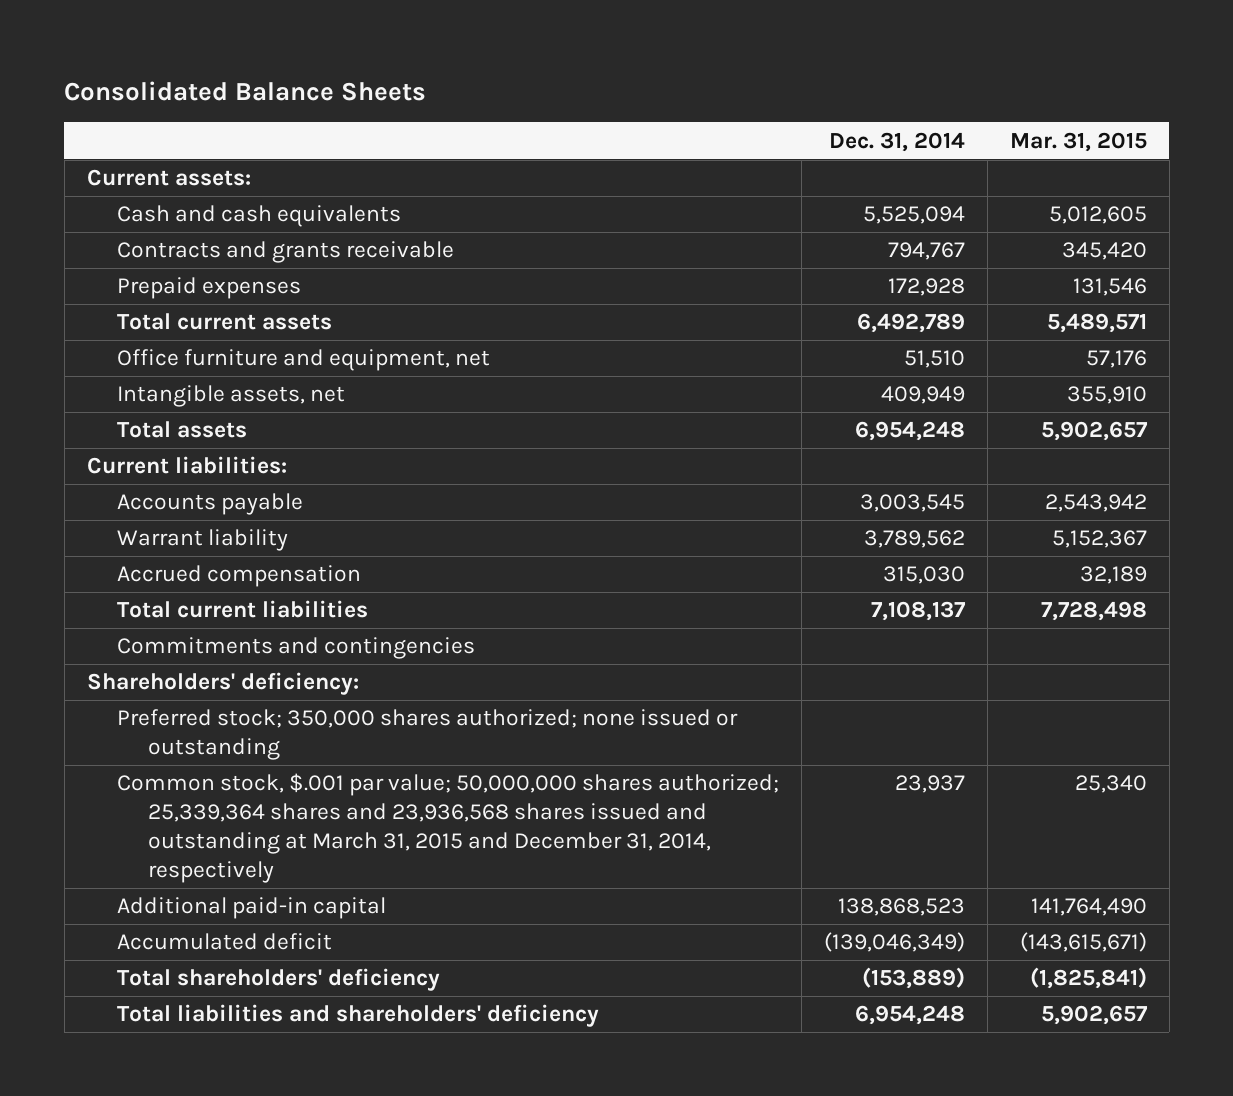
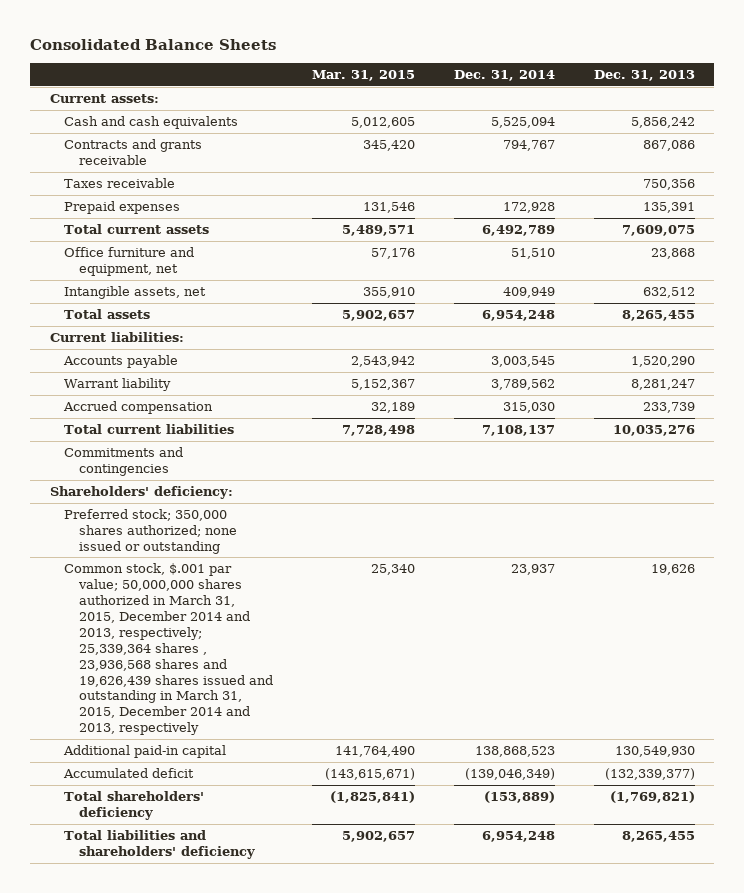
none -> [593,70,695,82] Dec. 31, 2013
none -> [64,178,176,189] Taxes receivable
[117,773,780,884] Common stock, $.001 par value; 50,000,000 shares authorized; 25,339,364 shares and 23,936,568 shares issued and outstanding at March 31, 2015 and December 31, 2014, respectively -> [64,563,273,736] Common stock, $.001 par value; 50,000,000 shares authorized in March 31, 2015, December 2014 and 2013, respectively; 25,339,364 shares , 23,936,568 shares and 19,626,439 shares issued and outstanding in March 31, 2015, December 2014 and 2013, respectively

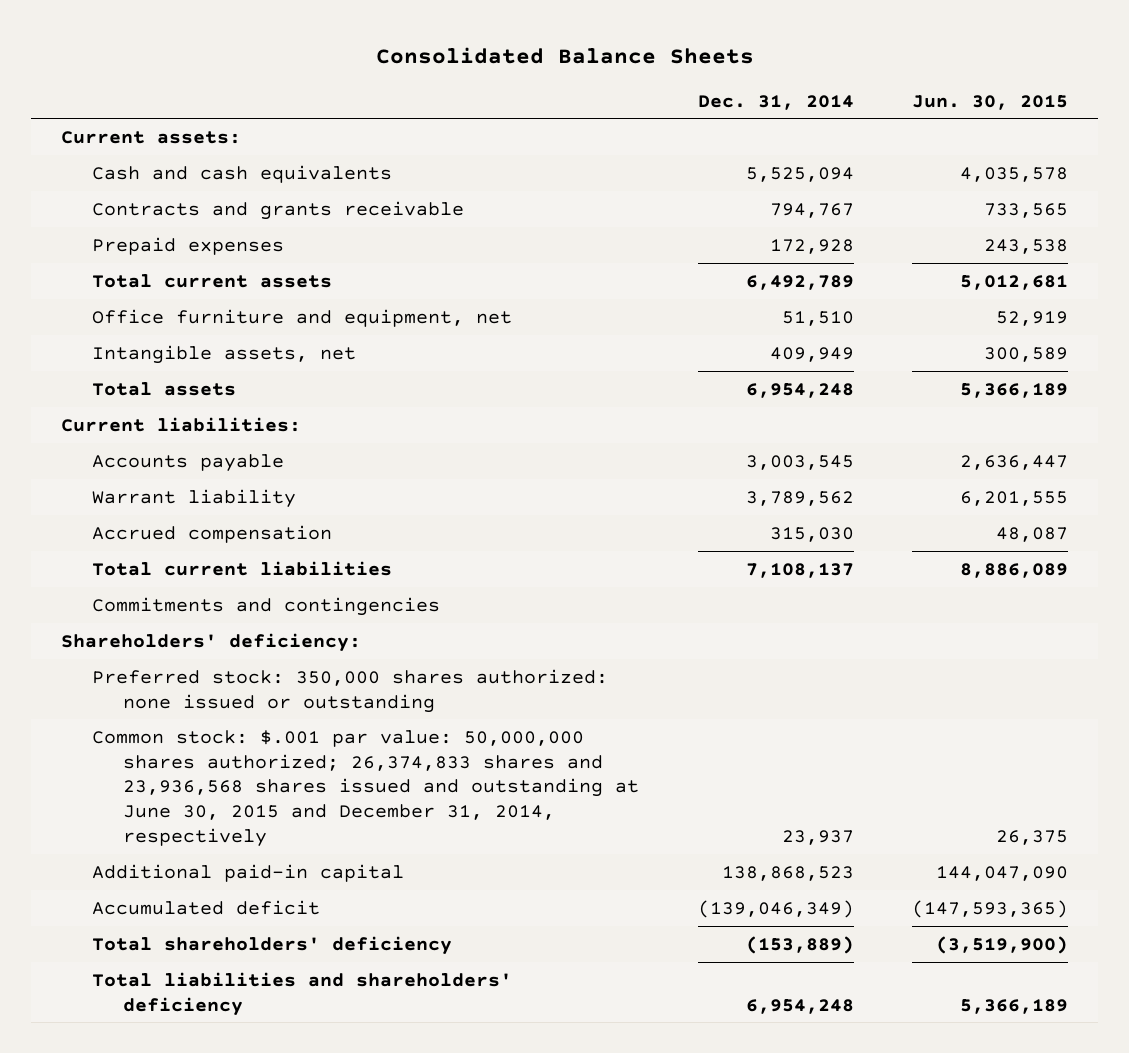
[311,70,415,82] Mar. 31, 2015 -> none
[593,70,695,82] Dec. 31, 2013 -> none
none -> [912,94,1069,110] Jun. 30, 2015
[64,178,176,189] Taxes receivable -> none
[64,509,237,554] Preferred stock; 350,000 shares authorized; none issued or outstanding -> [91,668,608,713] Preferred stock: 350,000 shares authorized: none issued or outstanding
[64,563,273,736] Common stock, $.001 par value; 50,000,000 shares authorized in March 31, 2015, December 2014 and 2013, respectively; 25,339,364 shares , 23,936,568 shares and 19,626,439 shares issued and outstanding in March 31, 2015, December 2014 and 2013, respectively -> [91,729,640,847] Common stock: $.001 par value: 50,000,000 shares authorized; 26,374,833 shares and 23,936,568 shares issued and outstanding at June 30, 2015 and December 31, 2014, respectively

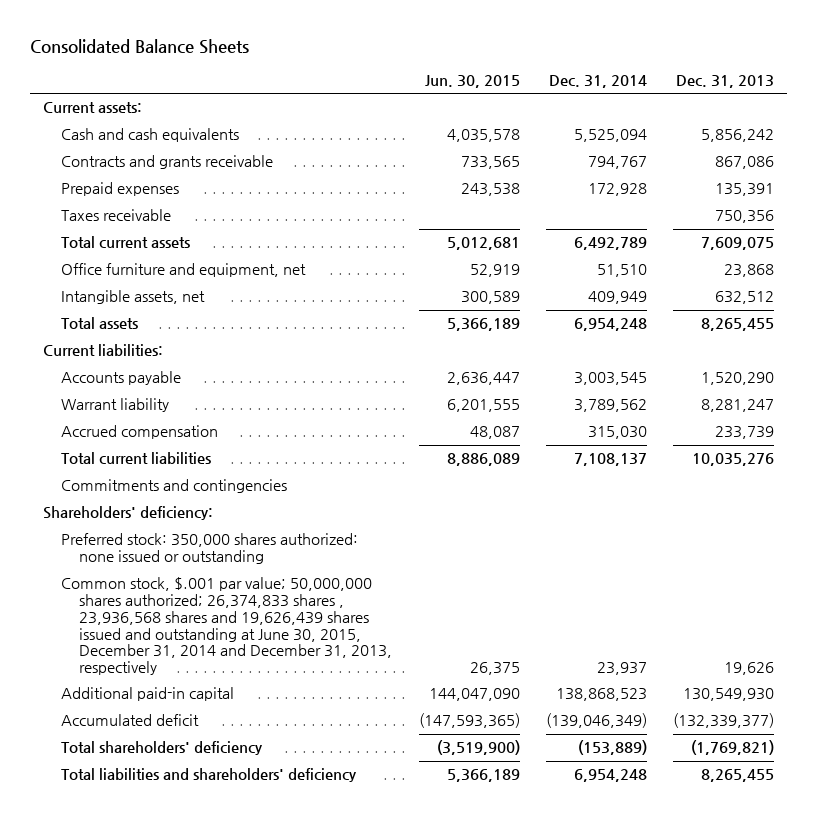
none -> [676,74,775,88] Dec. 31, 2013
none -> [61,209,172,222] Taxes receivable
[91,729,640,847] Common stock: $.001 par value: 50,000,000 shares authorized; 26,374,833 shares and 23,936,568 shares issued and outstanding at June 30, 2015 and December 31, 2014, respectively -> [61,577,393,675] Common stock, $.001 par value; 50,000,000 shares authorized; 26,374,833 shares , 23,936,568 shares and 19,626,439 shares issued and outstanding at June 30, 2015, December 31, 2014 and December 31, 2013, respectively

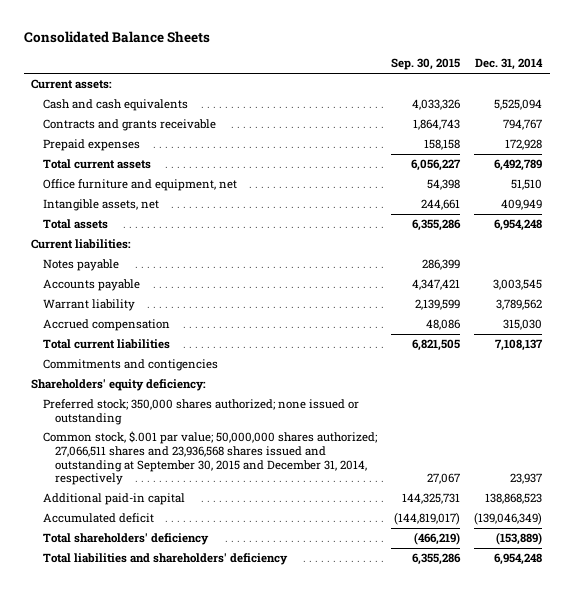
[424,74,520,88] Jun. 30, 2015 -> none
[676,74,775,88] Dec. 31, 2013 -> none
none -> [391,58,461,71] Sep. 30, 2015
[61,209,172,222] Taxes receivable -> none
none -> [42,259,119,272] Notes payable
[61,479,288,494] Commitments and contingencies -> [42,359,218,372] Commitments and contigencies
[42,506,213,521] Shareholders' deficiency: -> [30,379,206,392] Shareholders' equity deficiency:
[61,533,359,565] Preferred stock: 350,000 shares authorized: none issued or outstanding -> [42,399,359,425] Preferred stock; 350,000 shares authorized; none issued or outstanding
[61,577,393,675] Common stock, $.001 par value; 50,000,000 shares authorized; 26,374,833 shares , 23,936,568 shares and 19,626,439 shares issued and outstanding at June 30, 2015, December 31, 2014 and December 31, 2013, respectively -> [42,431,377,486] Common stock, $.001 par value; 50,000,000 shares authorized; 27,066,511 shares and 23,936,568 shares issued and outstanding at September 30, 2015 and December 31, 2014, respectively

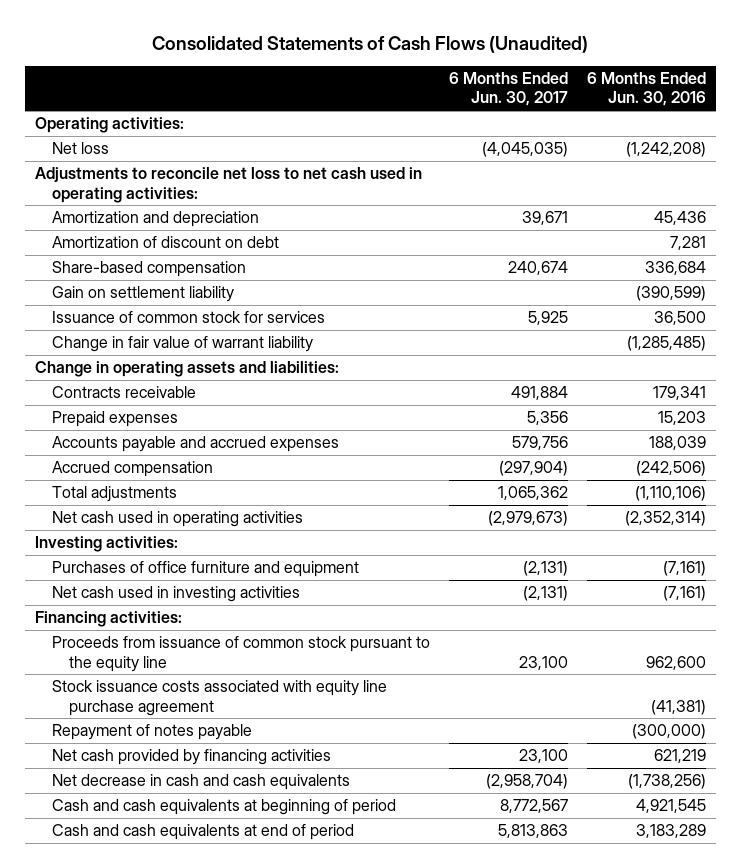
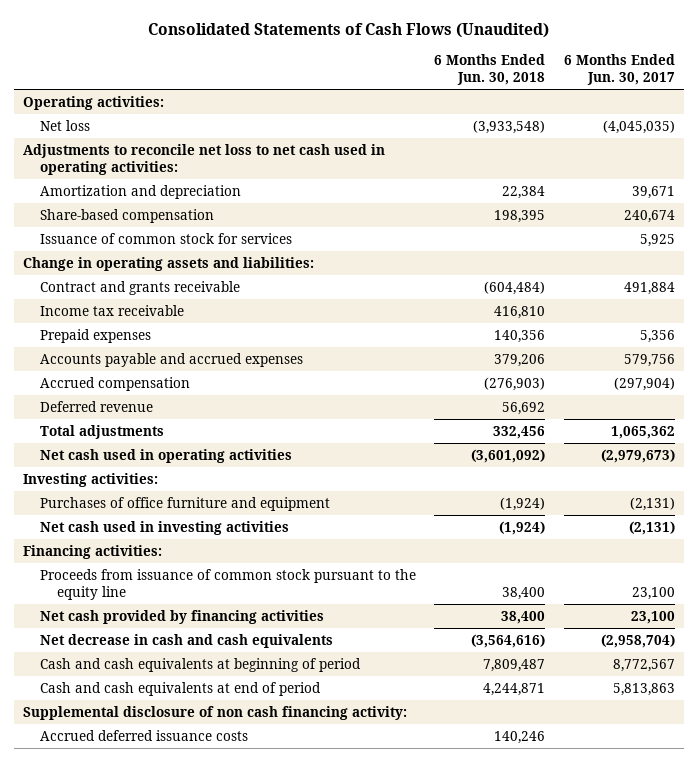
[587,72,707,107] 6 Months Ended Jun. 30, 2016 -> none
none -> [434,54,546,85] 6 Months Ended Jun. 30, 2018
[52,236,280,249] Amortization of discount on debt -> none
[52,286,235,303] Gain on settlement liability -> none
[52,336,314,353] Change in fair value of warrant liability -> none
[52,386,197,399] Contracts receivable -> [40,280,241,295] Contract and grants receivable
none -> [40,304,185,316] Income tax receivable
none -> [40,400,154,412] Deferred revenue
[52,680,388,716] Stock issuance costs associated with equity line purchase agreement -> none
[52,724,253,741] Repayment of notes payable -> none
none -> [23,705,408,720] Supplemental disclosure of non cash financing activity:
none -> [40,729,249,741] Accrued deferred issuance costs

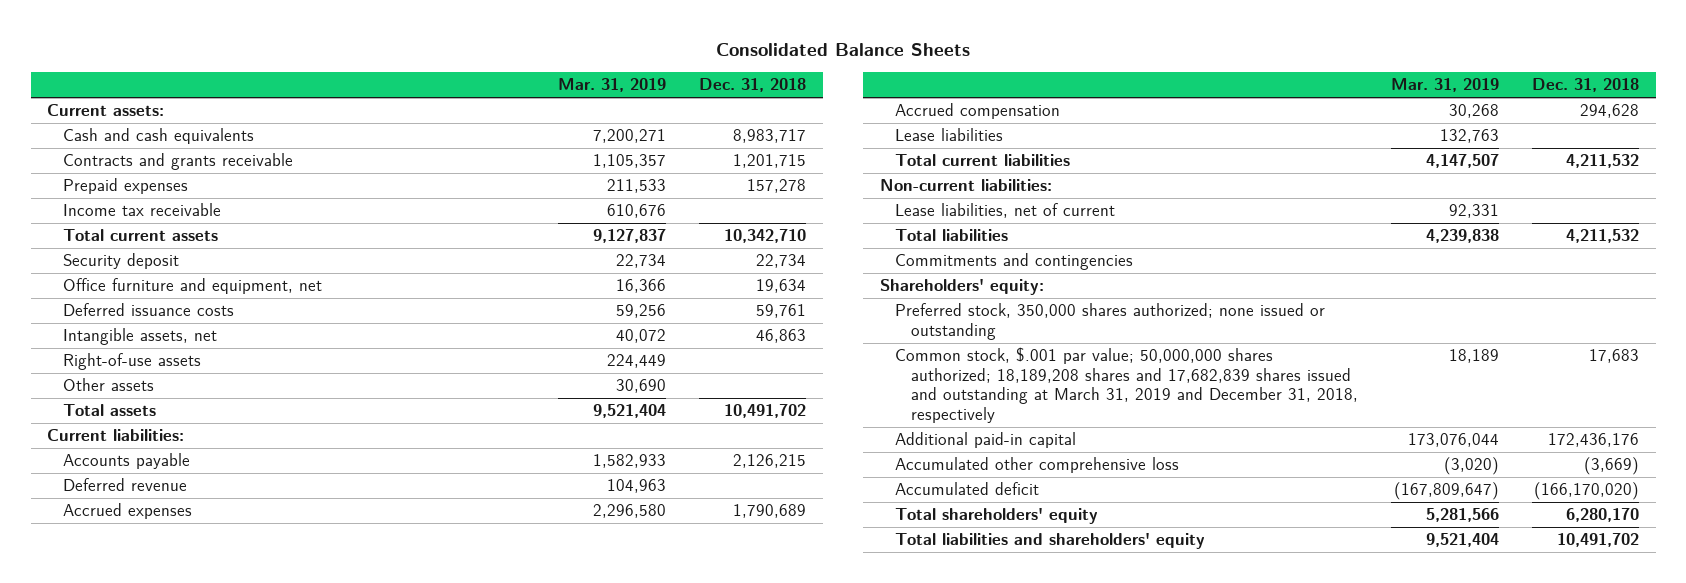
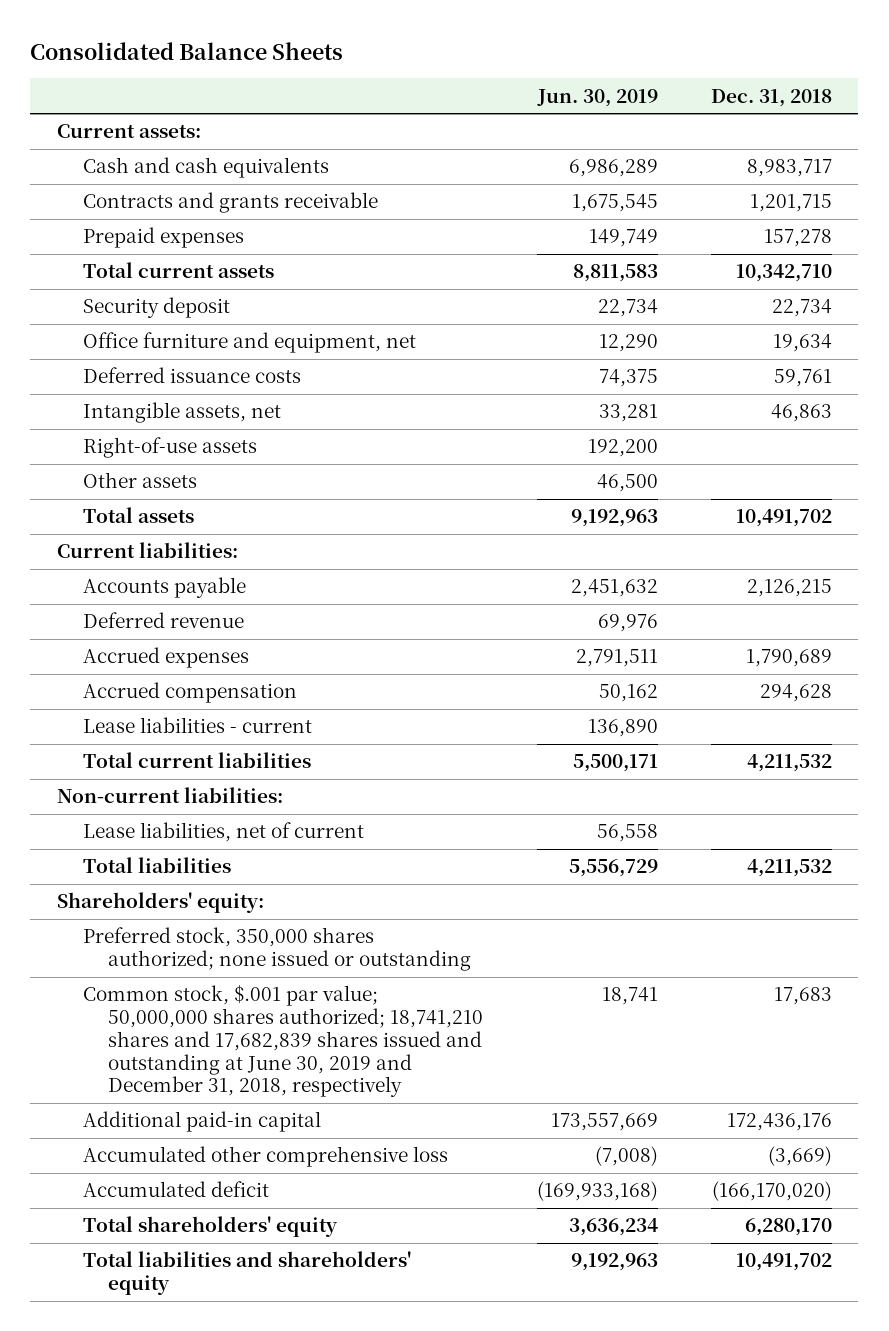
[558,78,667,93] Mar. 31, 2019 -> none
none -> [536,88,658,107] Jun. 30, 2019
[62,203,221,217] Income tax receivable -> none
[895,128,1004,142] Lease liabilities -> [82,717,312,734] Lease liabilities - current
[895,253,1134,271] Commitments and contingencies -> none
[895,347,1358,423] Common stock, $.001 par value; 50,000,000 shares authorized; 18,189,208 shares and 17,682,839 shares issued and outstanding at March 31, 2019 and December 31, 2018, respectively -> [82,985,484,1098] Common stock, $.001 par value; 50,000,000 shares authorized; 18,741,210 shares and 17,682,839 shares issued and outstanding at June 30, 2019 and December 31, 2018, respectively

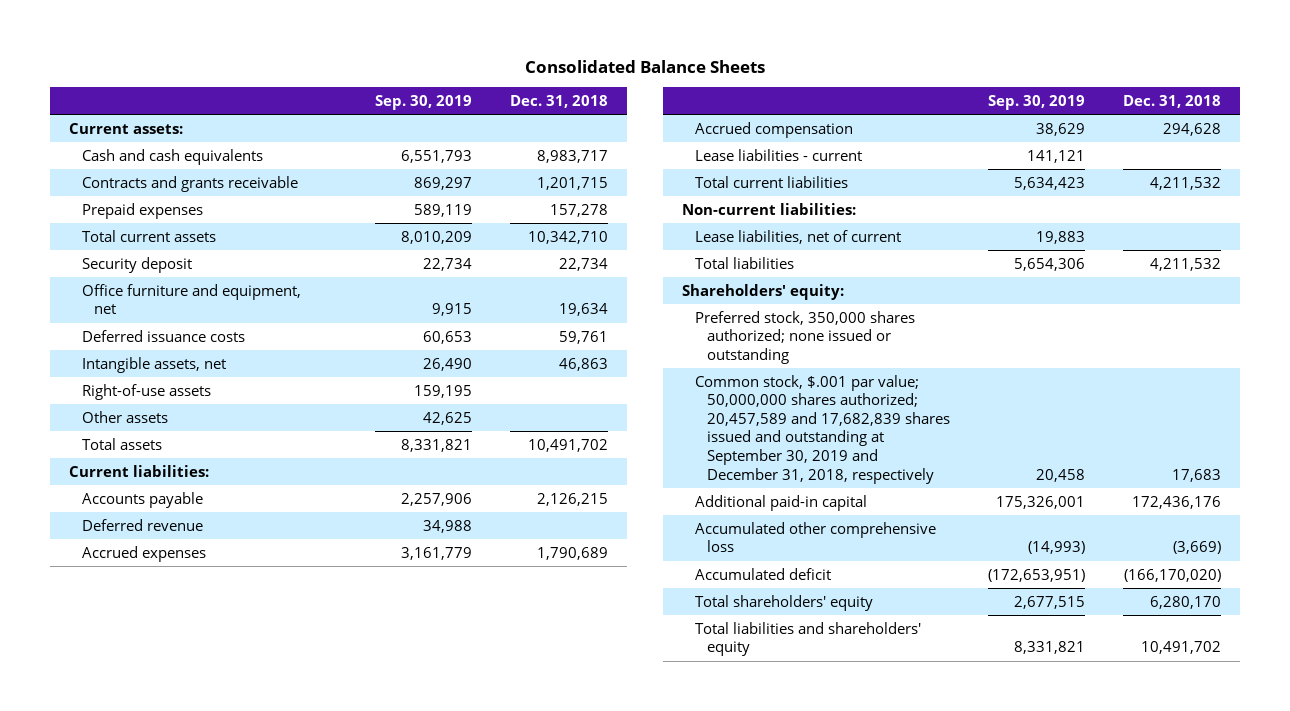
[536,88,658,107] Jun. 30, 2019 -> none
none -> [375,94,473,110] Sep. 30, 2019
[82,985,484,1098] Common stock, $.001 par value; 50,000,000 shares authorized; 18,741,210 shares and 17,682,839 shares issued and outstanding at June 30, 2019 and December 31, 2018, respectively -> [694,374,951,484] Common stock, $.001 par value; 50,000,000 shares authorized; 20,457,589 and 17,682,839 shares issued and outstanding at September 30, 2019 and December 31, 2018, respectively

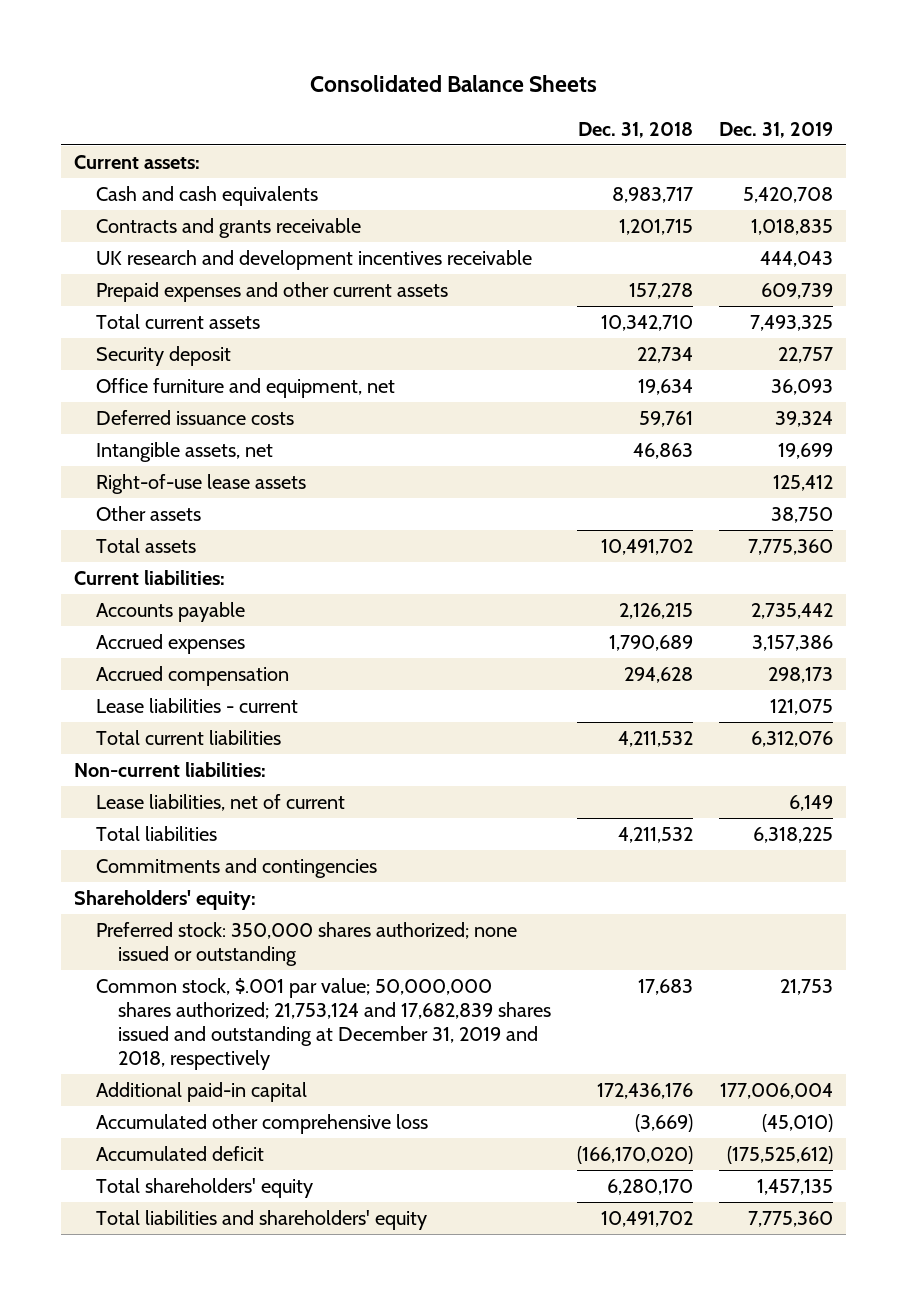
[375,94,473,110] Sep. 30, 2019 -> none
none -> [719,121,834,138] Dec. 31, 2019
none -> [96,250,533,271] UK research and development incentives receivable
[81,202,203,219] Prepaid expenses -> [96,282,449,303] Prepaid expenses and other current assets
[81,383,211,400] Right-of-use assets -> [96,474,307,495] Right-of-use lease assets
[81,518,203,531] Deferred revenue -> none
none -> [96,858,378,879] Commitments and contingencies
[694,310,915,364] Preferred stock, 350,000 shares authorized; none issued or outstanding -> [96,922,518,966] Preferred stock: 350,000 shares authorized; none issued or outstanding
[694,374,951,484] Common stock, $.001 par value; 50,000,000 shares authorized; 20,457,589 and 17,682,839 shares issued and outstanding at September 30, 2019 and December 31, 2018, respectively -> [96,978,551,1070] Common stock, $.001 par value; 50,000,000 shares authorized; 21,753,124 and 17,682,839 shares issued and outstanding at December 31, 2019 and 2018, respectively

